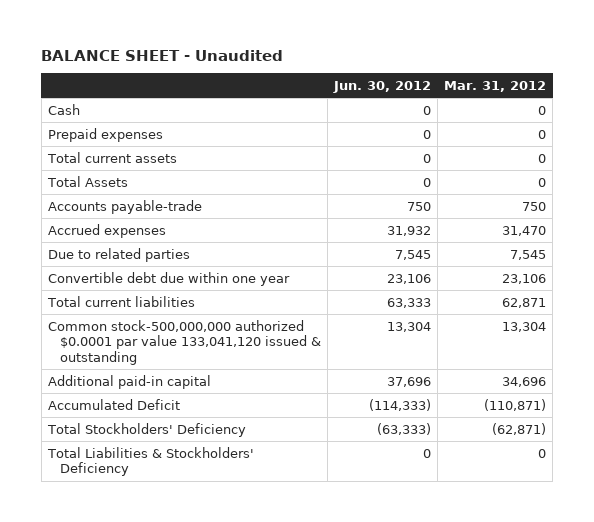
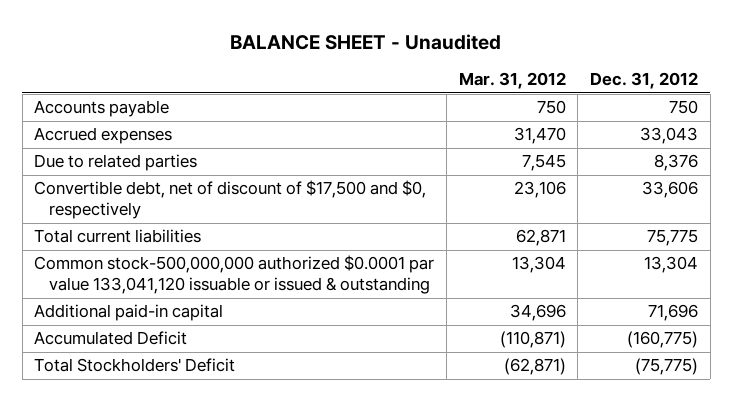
[333,80,432,93] Jun. 30, 2012 -> none
none -> [590,72,699,90] Dec. 31, 2012
[47,103,80,115] Cash -> none
[47,127,163,142] Prepaid expenses -> none
[46,151,177,163] Total current assets -> none
[46,175,128,187] Total Assets -> none
[47,199,202,214] Accounts payable-trade -> [34,100,170,118] Accounts payable
[47,271,290,286] Convertible debt due within one year -> [34,180,427,220] Convertible debt, net of discount of $17,500 and $0, respectively
[47,319,322,365] Common stock-500,000,000 authorized $0.0001 par value 133,041,120 issued & outstanding -> [34,255,435,295] Common stock-500,000,000 authorized $0.0001 par value 133,041,120 issuable or issued & outstanding
[46,446,254,477] Total Liabilities & Stockholders' Deficiency -> none
[46,422,246,437] Total Stockholders' Deficiency -> [34,358,236,373] Total Stockholders' Deficit

